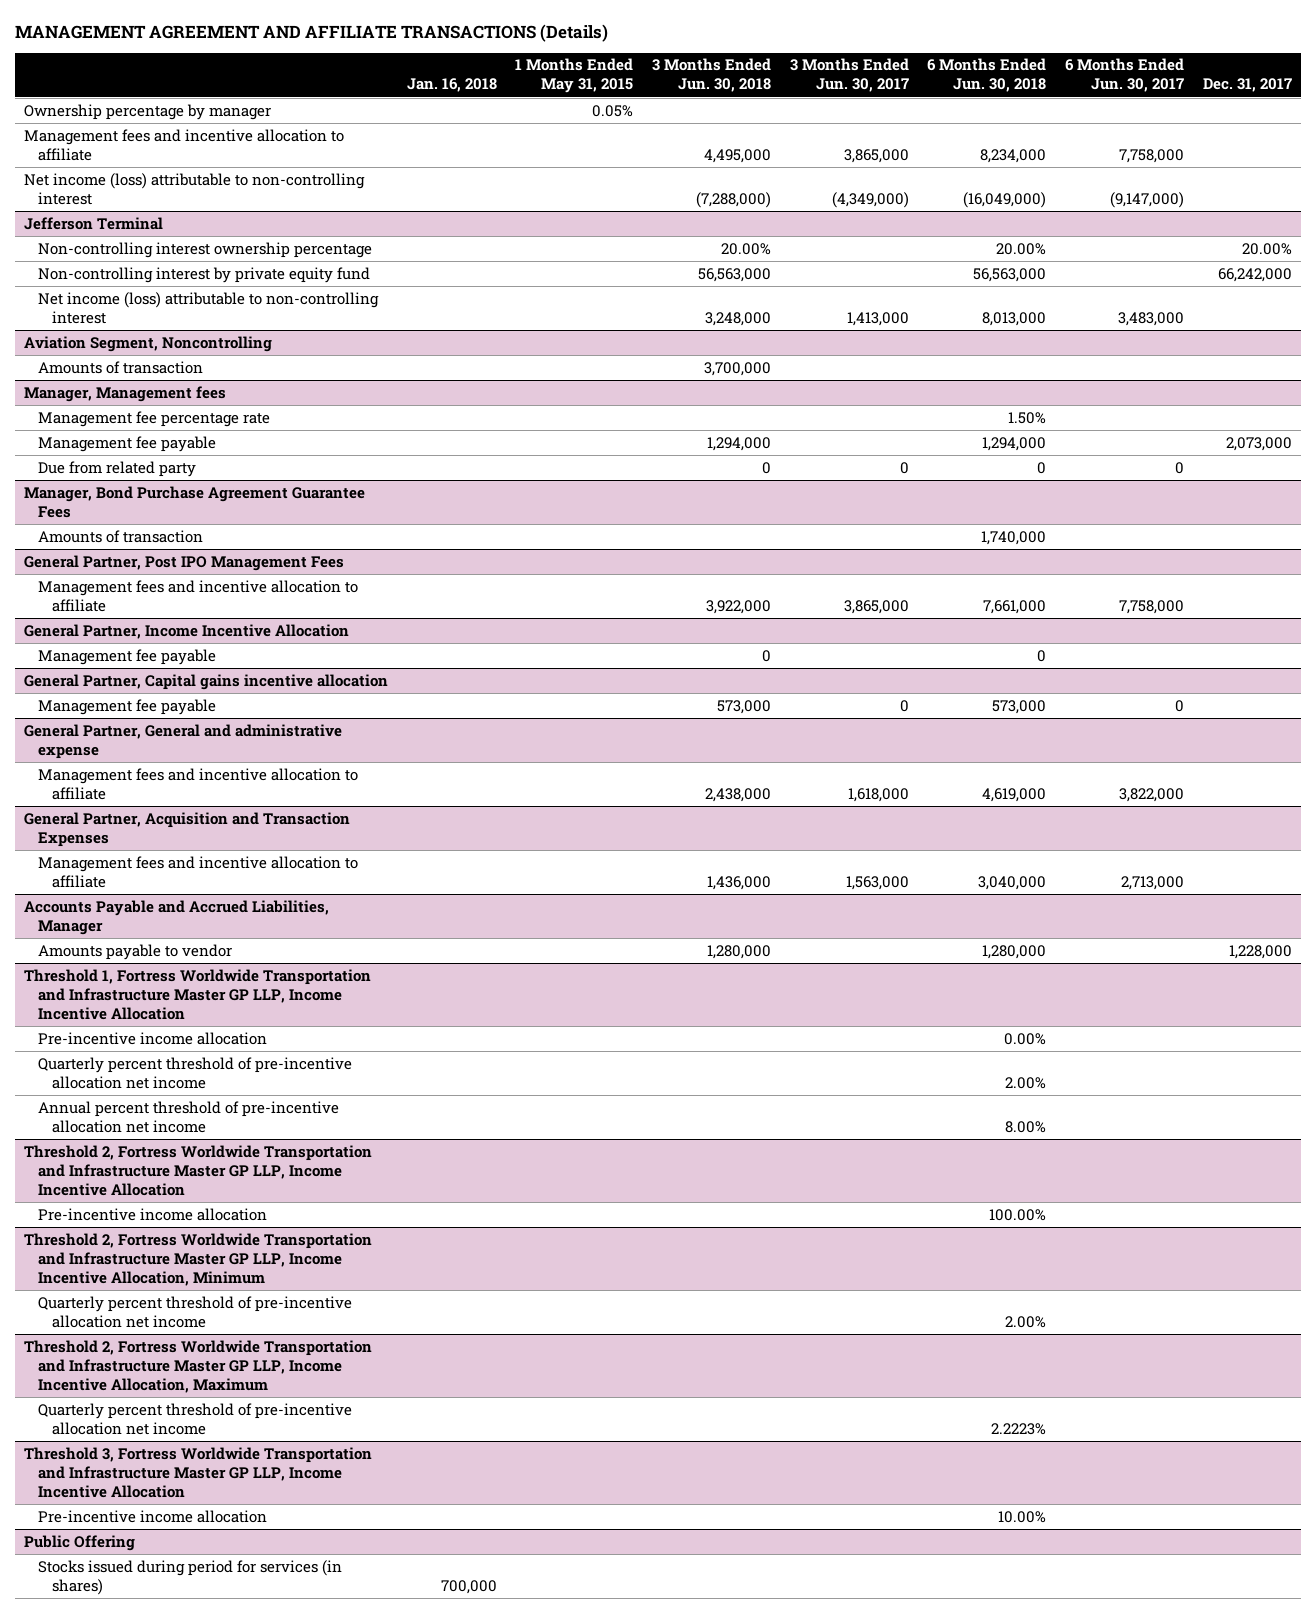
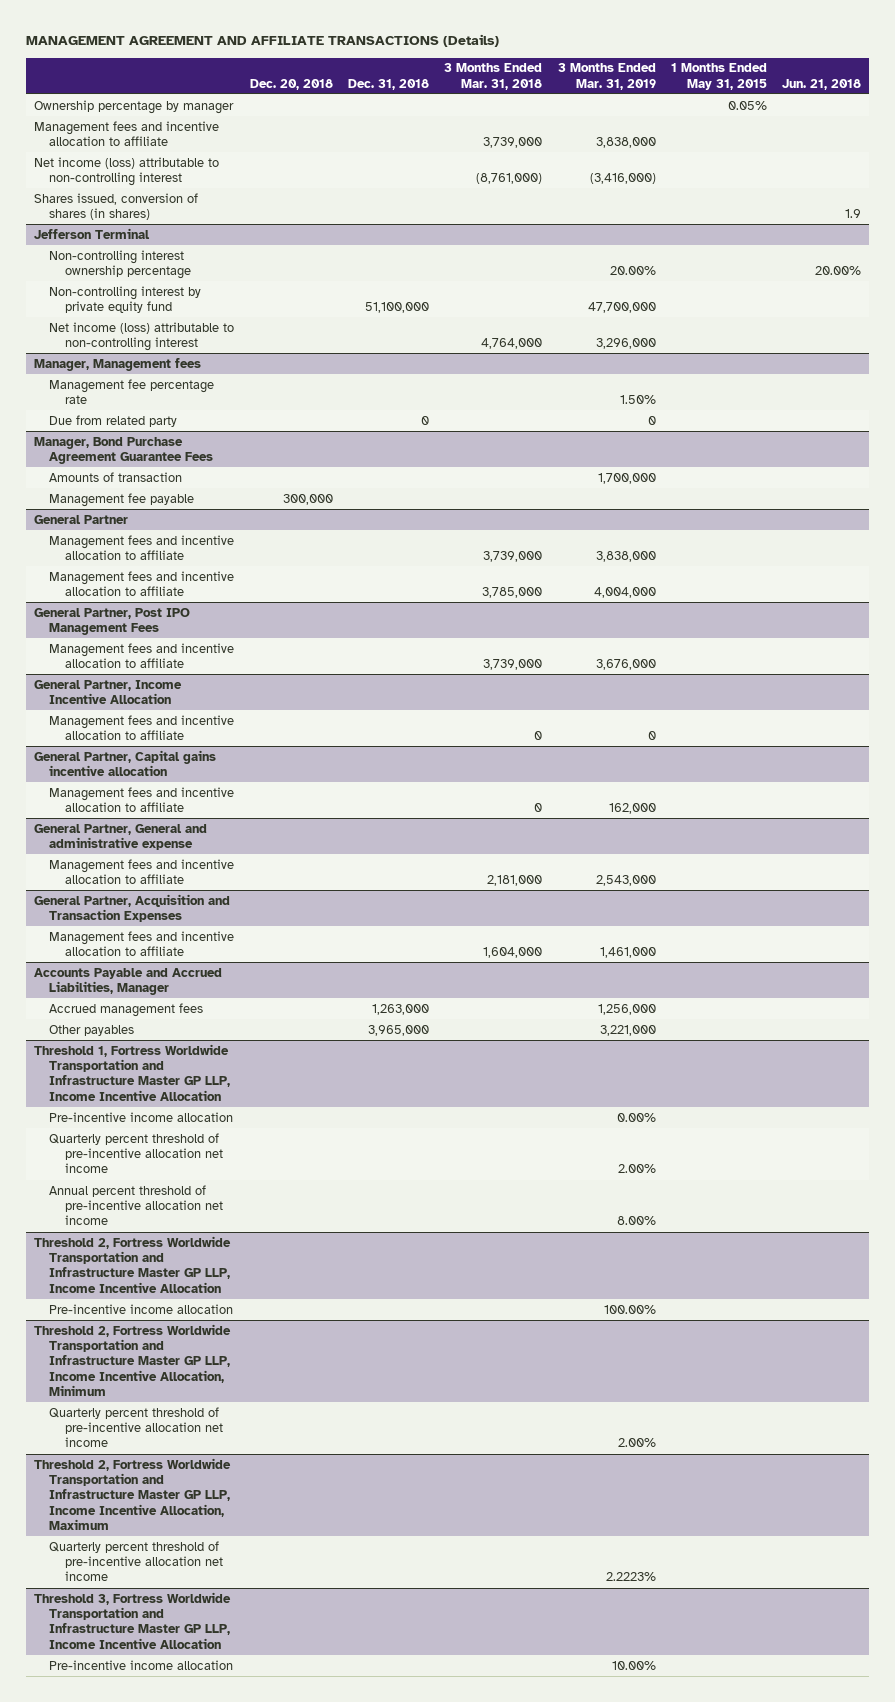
[406,78,497,93] Jan. 16, 2018 -> none
[652,58,772,93] 3 Months Ended Jun. 30, 2018 -> none
[789,58,909,93] 3 Months Ended Jun. 30, 2017 -> none
[927,58,1047,93] 6 Months Ended Jun. 30, 2018 -> none
[1065,58,1185,93] 6 Months Ended Jun. 30, 2017 -> none
[1202,78,1292,93] Dec. 31, 2017 -> none
none -> [249,78,333,90] Dec. 20, 2018
none -> [347,78,429,90] Dec. 31, 2018
none -> [444,63,543,90] 3 Months Ended Mar. 31, 2018
none -> [557,63,656,90] 3 Months Ended Mar. 31, 2019
none -> [782,78,862,90] Jun. 21, 2018
none -> [33,192,198,220] Shares issued, conversion of shares (in shares)
[24,335,273,352] Aviation Segment, Noncontrolling -> none
[38,360,204,374] Amounts of transaction -> none
[38,435,217,452] Management fee payable -> none
none -> [49,492,195,507] Management fee payable
none -> [33,514,128,524] General Partner
none -> [49,534,235,560] Management fees and incentive allocation to affiliate
none -> [49,570,235,596] Management fees and incentive allocation to affiliate
[38,648,217,665] Management fee payable -> none
none -> [49,714,235,740] Management fees and incentive allocation to affiliate
[38,698,217,715] Management fee payable -> none
none -> [49,786,235,812] Management fees and incentive allocation to affiliate
[38,943,233,960] Amounts payable to vendor -> [49,1002,204,1017] Accrued management fees
none -> [49,1024,135,1036] Other payables
[24,1534,136,1551] Public Offering -> none
[38,1559,343,1595] Stocks issued during period for services (in shares) -> none

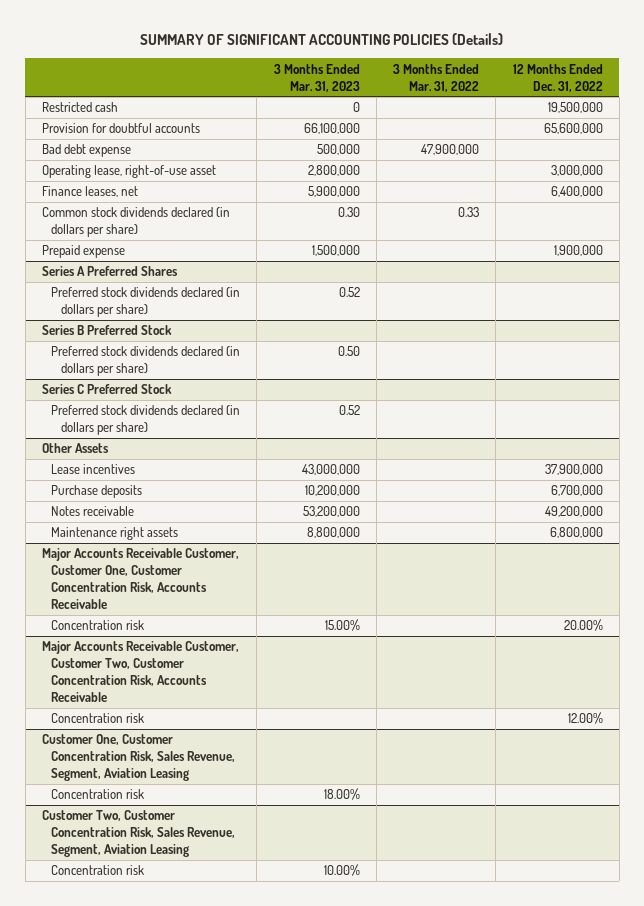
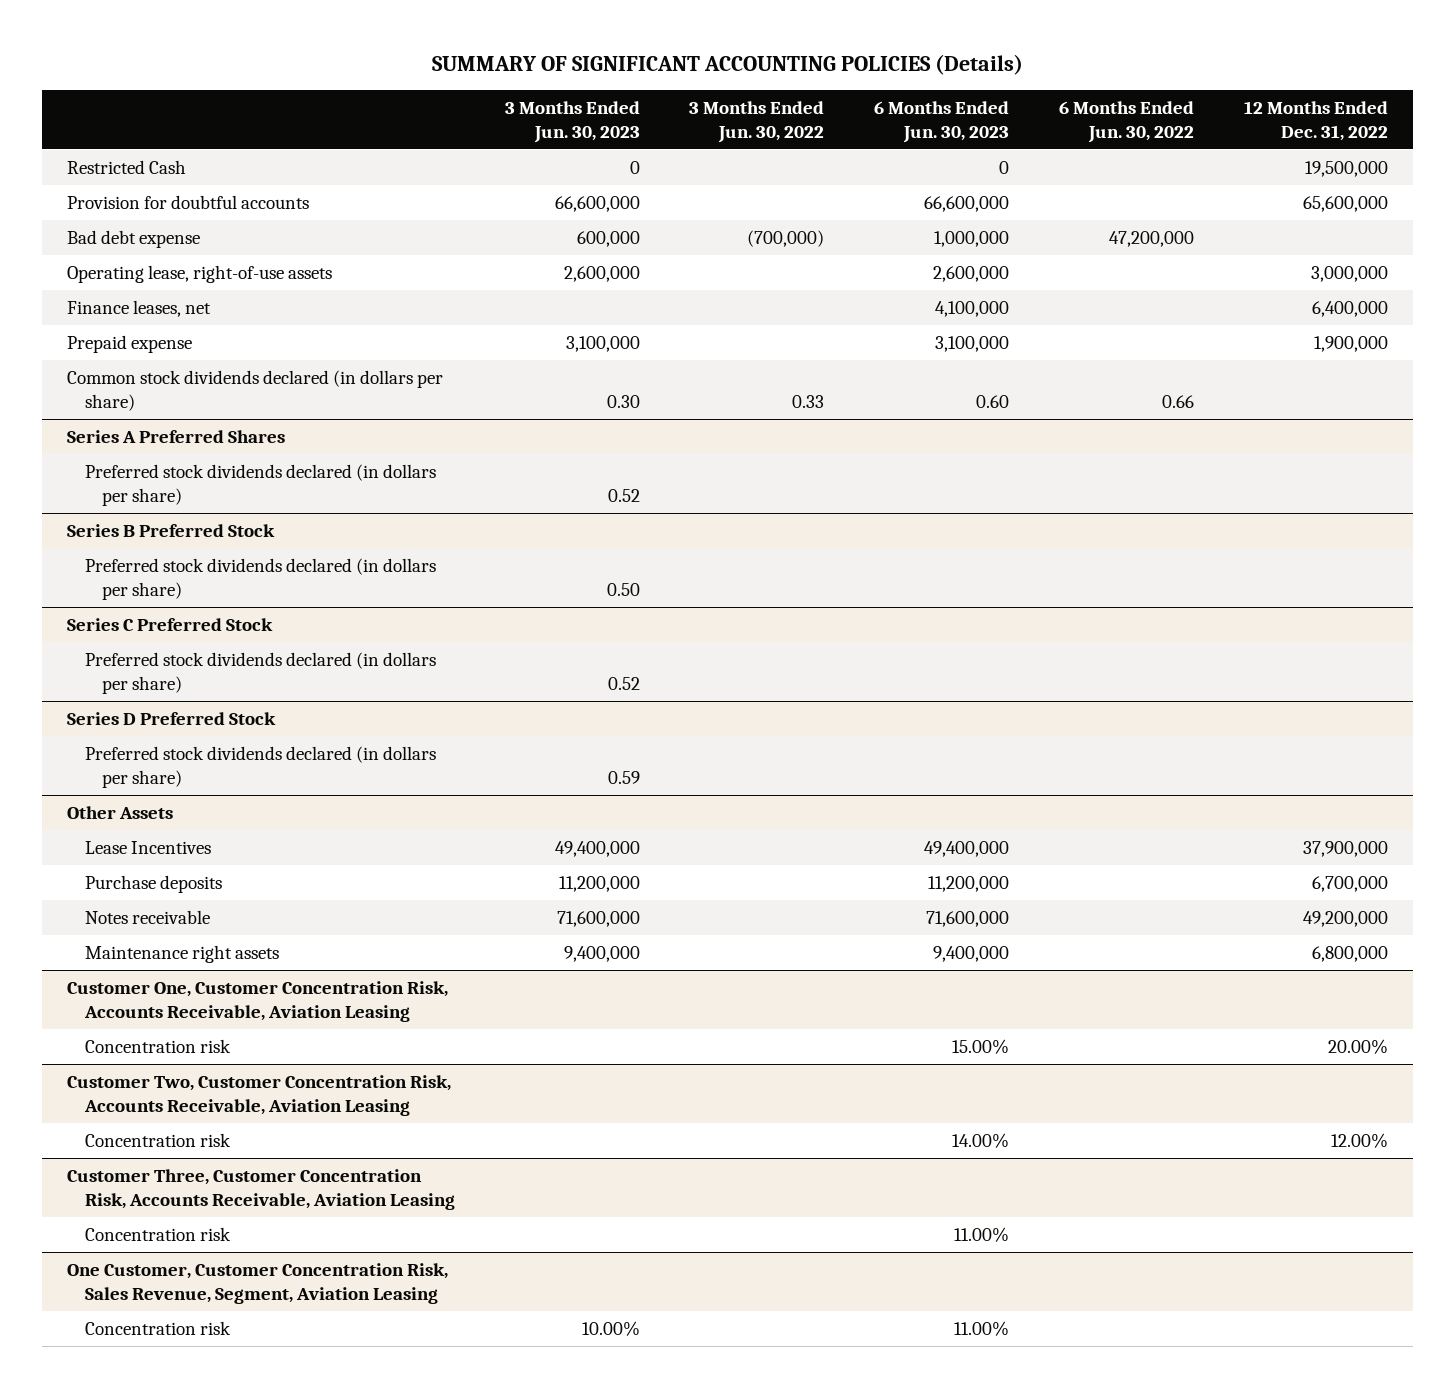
[273,63,360,92] 3 Months Ended Mar. 31, 2023 -> none
[393,63,480,92] 3 Months Ended Mar. 31, 2022 -> none
none -> [504,100,640,143] 3 Months Ended Jun. 30, 2023
none -> [689,100,825,143] 3 Months Ended Jun. 30, 2022
none -> [874,100,1010,143] 6 Months Ended Jun. 30, 2023
none -> [1059,100,1195,143] 6 Months Ended Jun. 30, 2022
[41,102,118,113] Restricted cash -> [66,159,186,174] Restricted Cash
[41,165,216,179] Operating lease, right-of-use asset -> [66,264,332,283] Operating lease, right-of-use assets
[41,207,230,238] Common stock dividends declared (in dollars per share) -> [66,369,443,411] Common stock dividends declared (in dollars per share)
none -> [66,711,276,725] Series D Preferred Stock
none -> [84,745,436,788] Preferred stock dividends declared (in dollars per share)
[51,464,136,475] Lease incentives -> [84,840,211,854] Lease Incentives
[41,548,239,609] Major Accounts Receivable Customer, Customer One, Customer Concentration Risk, Accounts Receivable -> [66,980,448,1022] Customer One, Customer Concentration Risk, Accounts Receivable, Aviation Leasing
[41,641,239,702] Major Accounts Receivable Customer, Customer Two, Customer Concentration Risk, Accounts Receivable -> [66,1074,451,1116] Customer Two, Customer Concentration Risk, Accounts Receivable, Aviation Leasing
none -> [66,1168,455,1210] Customer Three, Customer Concentration Risk, Accounts Receivable, Aviation Leasing
none -> [84,1226,231,1241] Concentration risk
[41,734,236,781] Customer One, Customer Concentration Risk, Sales Revenue, Segment, Aviation Leasing -> [66,1262,448,1304] One Customer, Customer Concentration Risk, Sales Revenue, Segment, Aviation Leasing
[41,810,236,857] Customer Two, Customer Concentration Risk, Sales Revenue, Segment, Aviation Leasing -> none
[51,865,145,876] Concentration risk -> none

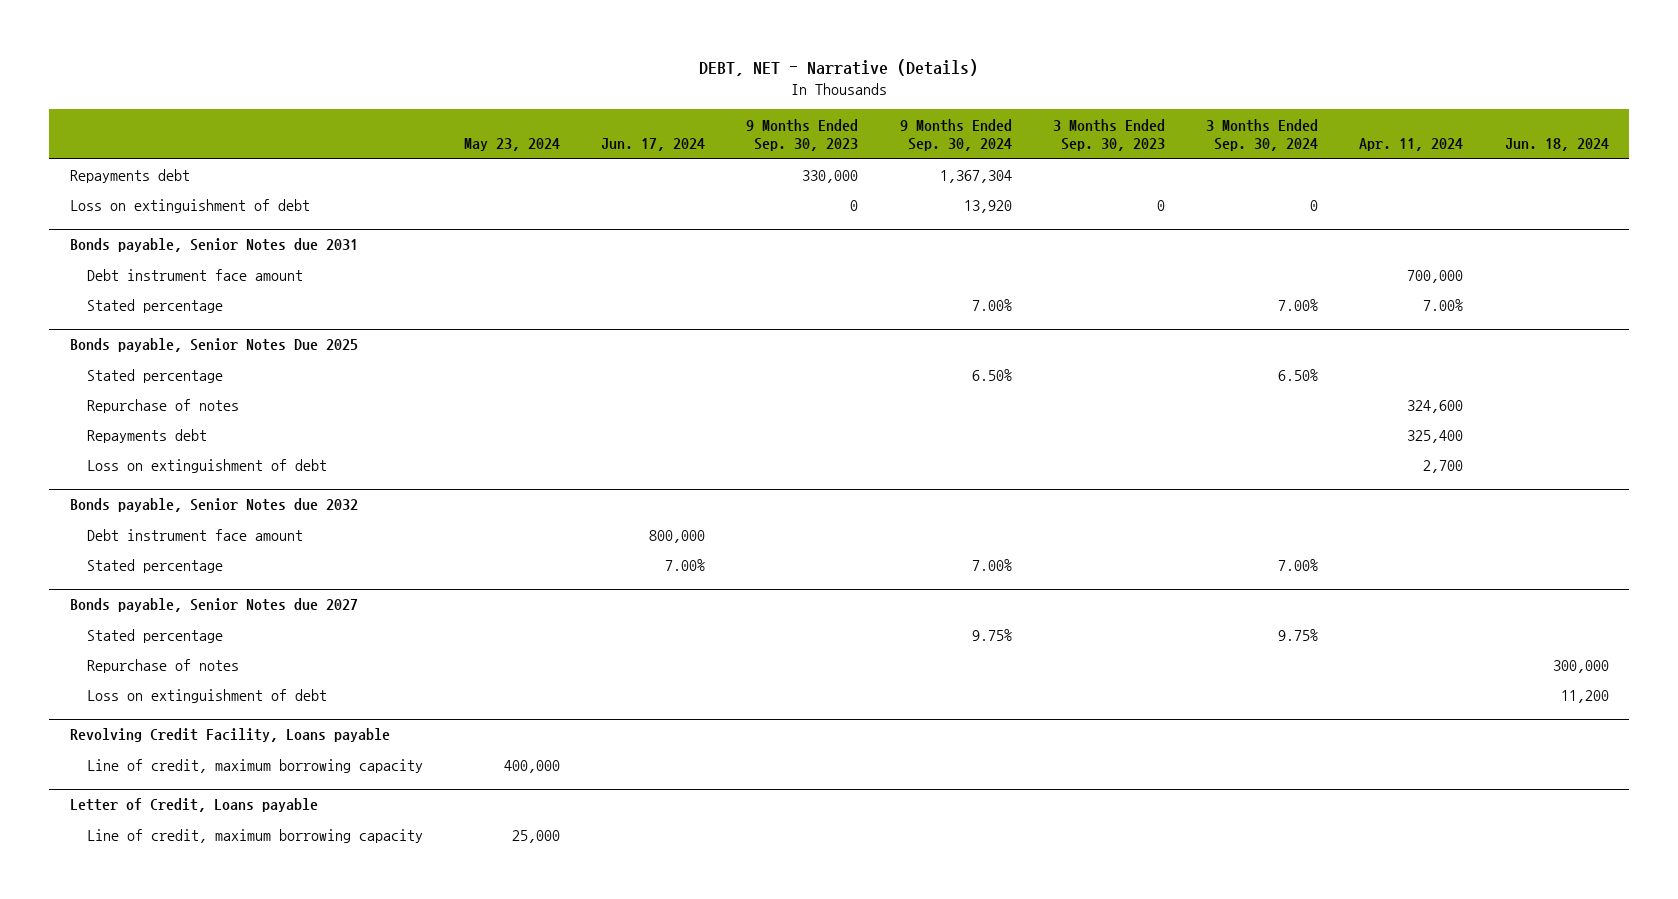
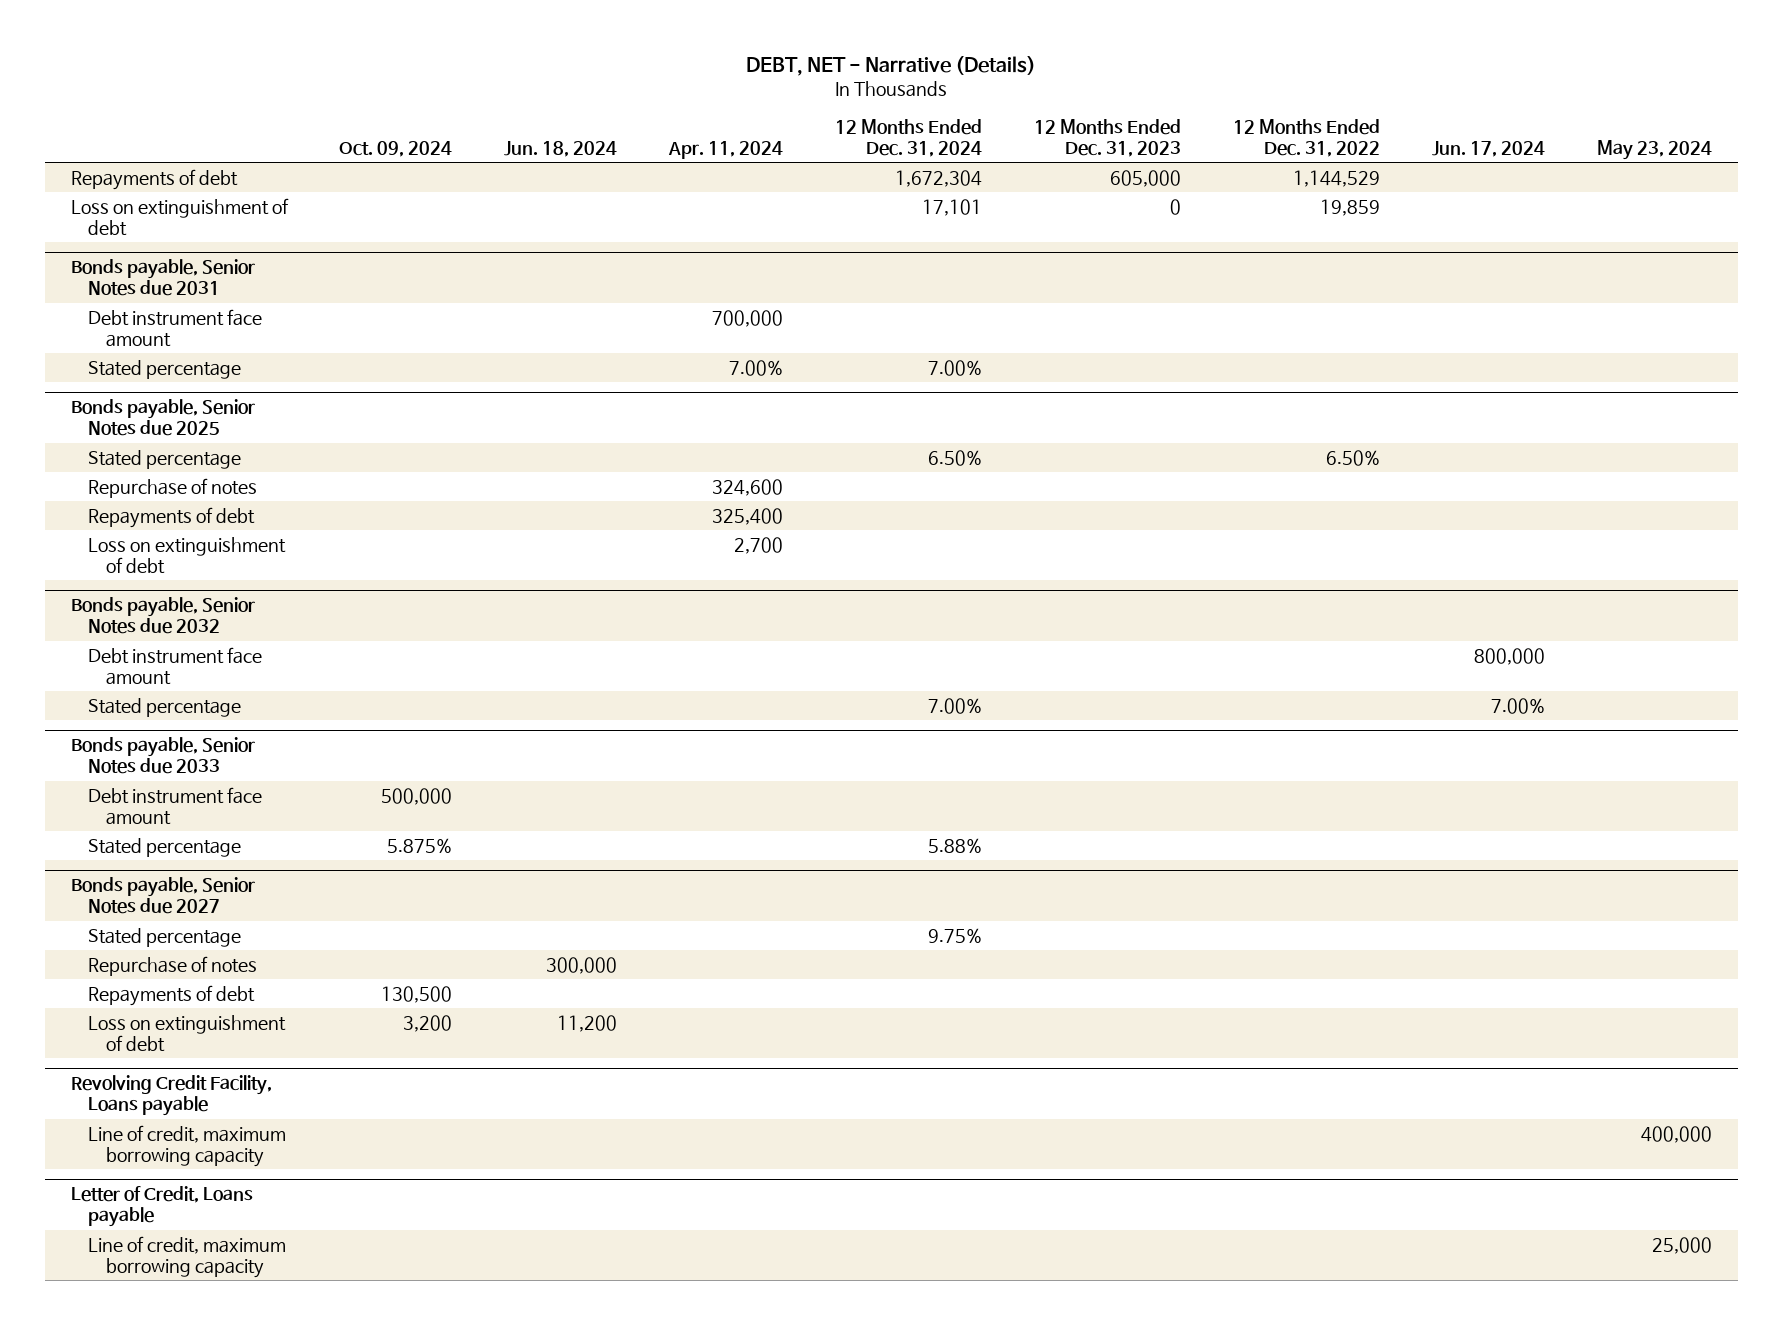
[746,118,859,152] 9 Months Ended Sep. 30, 2023 -> none
[899,118,1012,152] 9 Months Ended Sep. 30, 2024 -> none
[1052,118,1165,152] 3 Months Ended Sep. 30, 2023 -> none
[1206,118,1319,152] 3 Months Ended Sep. 30, 2024 -> none
none -> [339,141,453,158] Oct. 09, 2024
none -> [835,118,983,158] 12 Months Ended Dec. 31, 2024
none -> [1033,118,1181,158] 12 Months Ended Dec. 31, 2023
none -> [1232,118,1380,158] 12 Months Ended Dec. 31, 2022
[69,169,190,184] Repayments debt -> [70,168,238,190] Repayments of debt
[69,338,358,353] Bonds payable, Senior Notes Due 2025 -> [70,399,255,437] Bonds payable, Senior Notes due 2025
[86,429,207,444] Repayments debt -> [88,506,256,528] Repayments of debt
none -> [70,737,255,775] Bonds payable, Senior Notes due 2033
none -> [88,786,263,825] Debt instrument face amount
none -> [88,837,242,857] Stated percentage
none -> [88,984,256,1006] Repayments of debt

